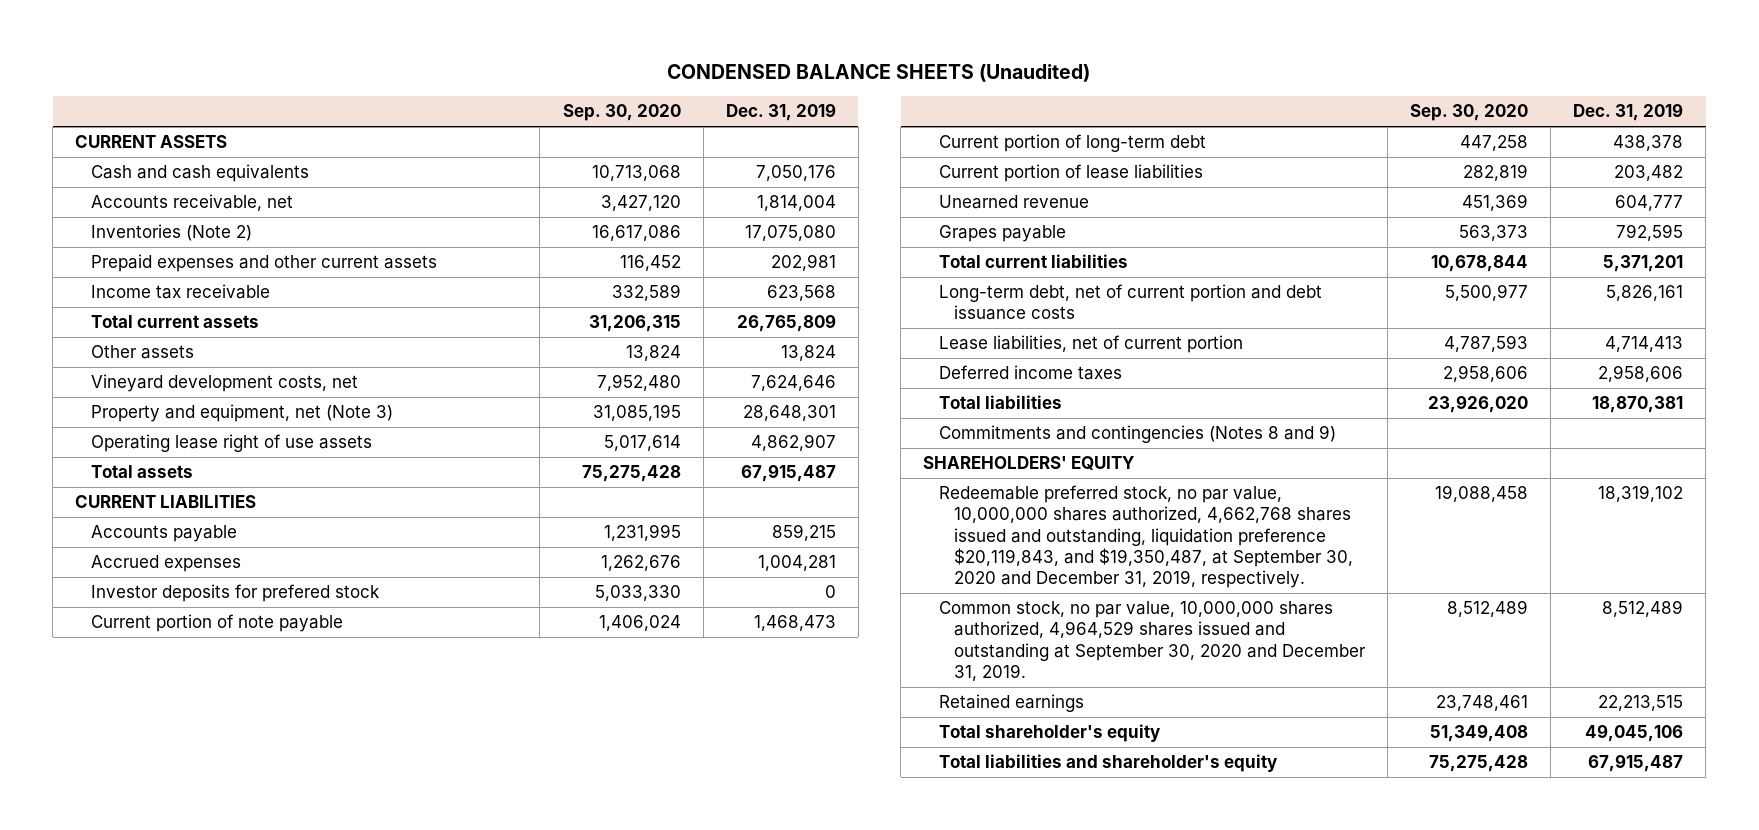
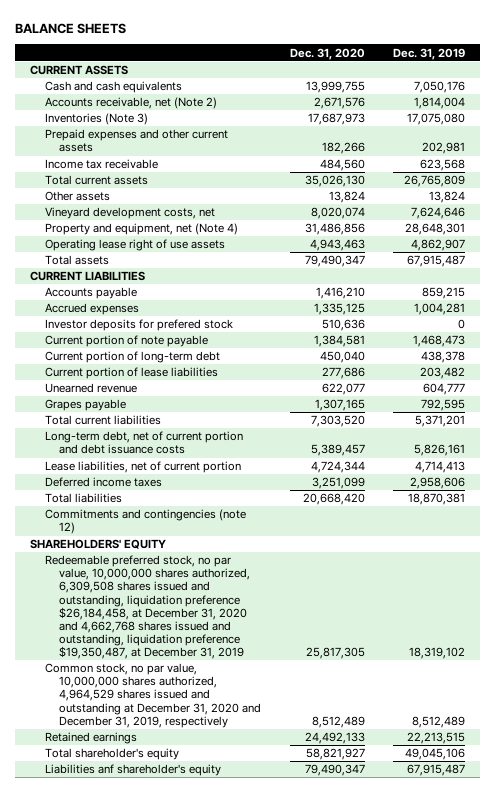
[667,64,1091,83] CONDENSED BALANCE SHEETS (Unaudited) -> [15,23,127,35] BALANCE SHEETS
[562,104,681,122] Sep. 30, 2020 -> none
none -> [289,47,365,60] Dec. 31, 2020
[90,194,293,212] Accounts receivable, net -> [44,97,217,110] Accounts receivable, net (Note 2)
[90,224,252,242] Inventories (Note 2) -> [44,113,148,126] Inventories (Note 3)
[90,404,393,423] Property and equipment, net (Note 3) -> [44,223,238,236] Property and equipment, net (Note 4)
[938,425,1336,444] Commitments and contingencies (Notes 8 and 9) -> [44,509,246,535] Commitments and contingencies (note 12)
[938,485,1354,589] Redeemable preferred stock, no par value, 10,000,000 shares authorized, 4,662,768 shares issued and outstanding, liquidation preference $20,119,843, and $19,350,487, at September 30, 2020 and December 31, 2019, respectively. -> [44,555,251,660] Redeemable preferred stock, no par value, 10,000,000 shares authorized, 6,309,508 shares issued and outstanding, liquidation preference $26,184,458, at December 31, 2020 and 4,662,768 shares issued and outstanding, liquidation preference $19,350,487, at December 31, 2019
[938,601,1367,681] Common stock, no par value, 10,000,000 shares authorized, 4,964,529 shares issued and outstanding at September 30, 2020 and December 31, 2019. -> [44,663,262,728] Common stock, no par value, 10,000,000 shares authorized, 4,964,529 shares issued and outstanding at December 31, 2020 and December 31, 2019, respectively
[938,754,1277,773] Total liabilities and shareholder's equity -> [44,764,221,777] Liabilities anf shareholder's equity

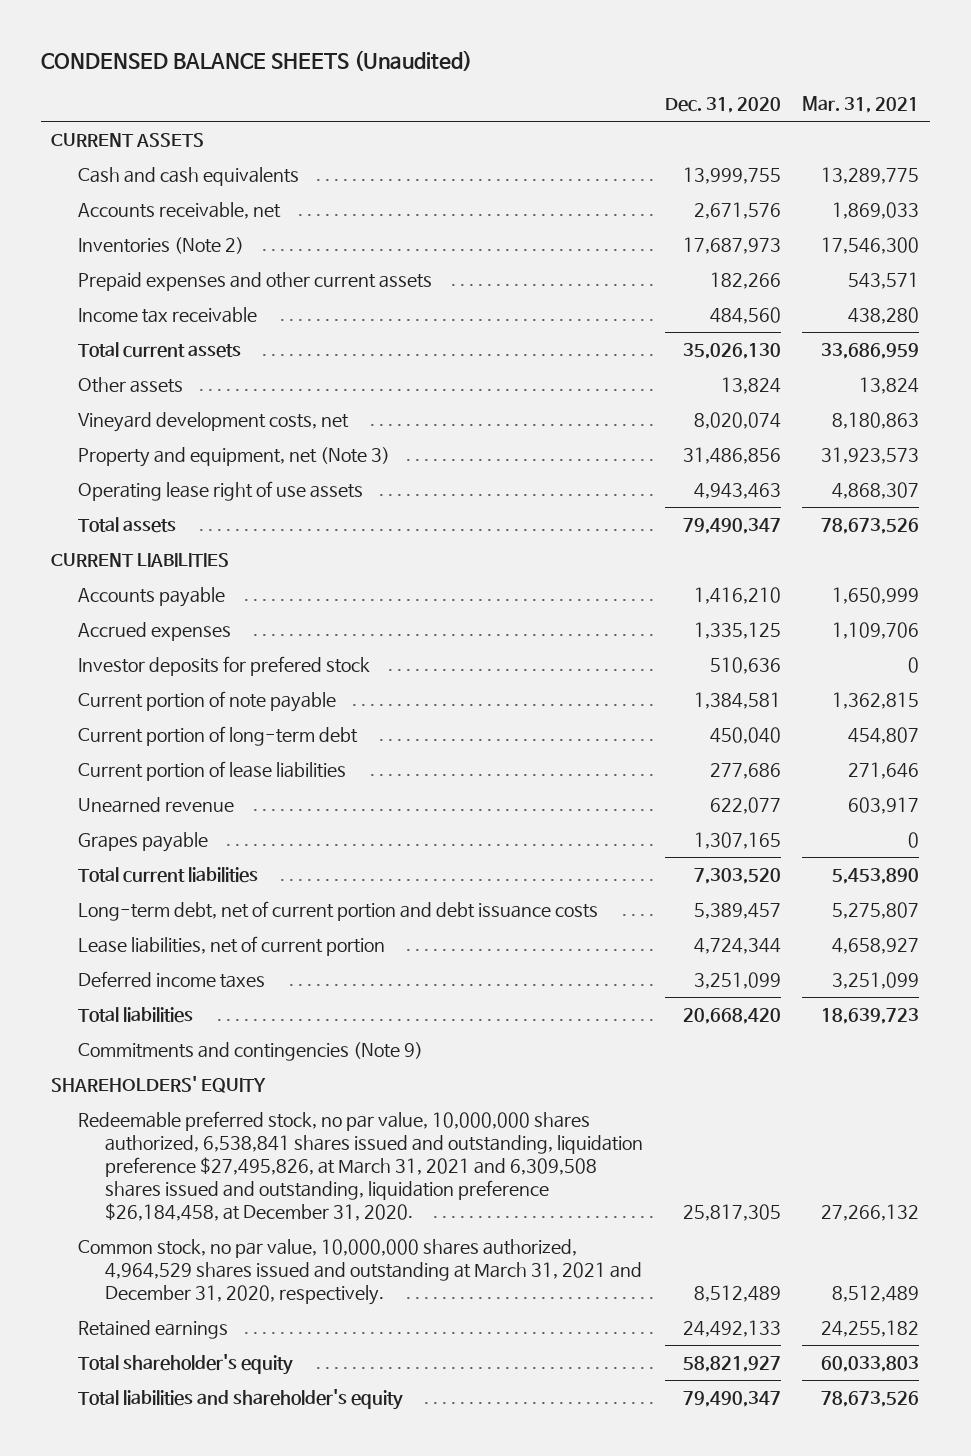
[15,23,127,35] BALANCE SHEETS -> [40,50,472,72] CONDENSED BALANCE SHEETS (Unaudited)
[393,47,466,60] Dec. 31, 2019 -> none
none -> [802,96,920,114] Mar. 31, 2021
[44,97,217,110] Accounts receivable, net (Note 2) -> [78,201,282,219] Accounts receivable, net
[44,113,148,126] Inventories (Note 3) -> [78,236,245,254] Inventories (Note 2)
[44,223,238,236] Property and equipment, net (Note 4) -> [78,446,391,467] Property and equipment, net (Note 3)
[44,509,246,535] Commitments and contingencies (note 12) -> [78,1041,424,1061] Commitments and contingencies (Note 9)
[44,555,251,660] Redeemable preferred stock, no par value, 10,000,000 shares authorized, 6,309,508 shares issued and outstanding, liquidation preference $26,184,458, at December 31, 2020 and 4,662,768 shares issued and outstanding, liquidation preference $19,350,487, at December 31, 2019 -> [78,1110,644,1222] Redeemable preferred stock, no par value, 10,000,000 shares authorized, 6,538,841 shares issued and outstanding, liquidation preference $27,495,826, at March 31, 2021 and 6,309,508 shares issued and outstanding, liquidation preference $26,184,458, at December 31, 2020.
[44,663,262,728] Common stock, no par value, 10,000,000 shares authorized, 4,964,529 shares issued and outstanding at December 31, 2020 and December 31, 2019, respectively -> [78,1238,643,1306] Common stock, no par value, 10,000,000 shares authorized, 4,964,529 shares issued and outstanding at March 31, 2021 and December 31, 2020, respectively.
[44,764,221,777] Liabilities anf shareholder's equity -> [78,1388,404,1410] Total liabilities and shareholder's equity

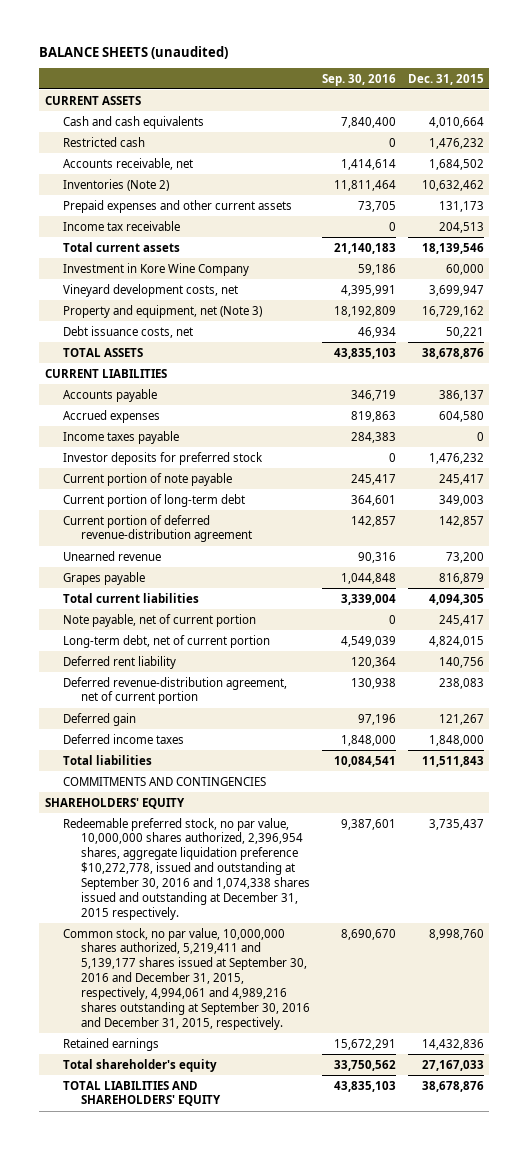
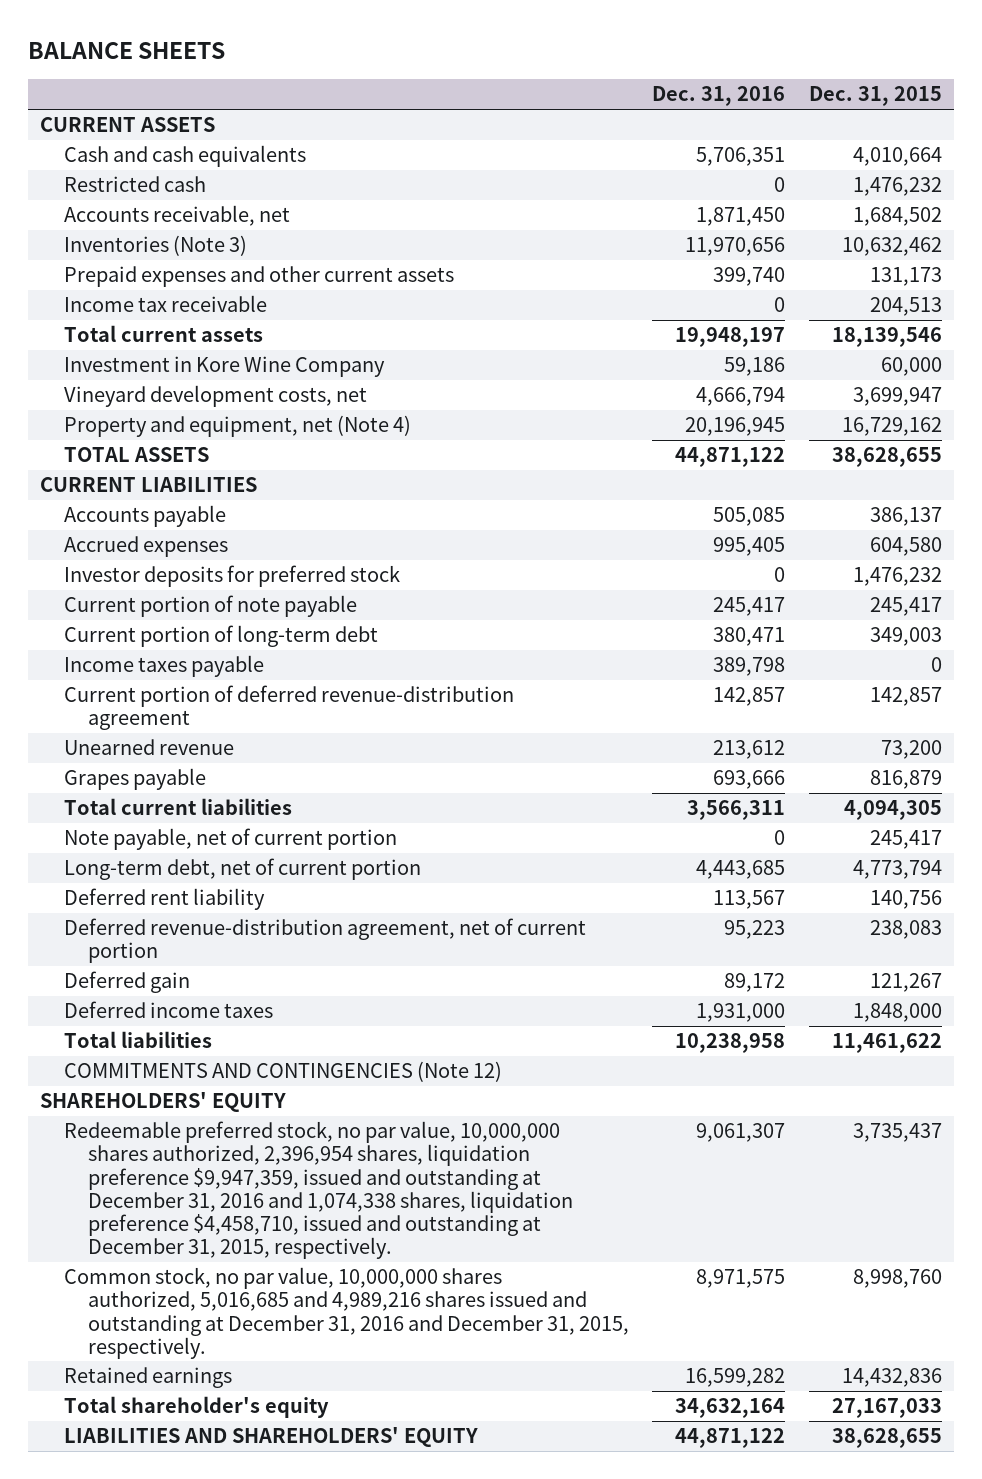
[38,45,228,59] BALANCE SHEETS (unaudited) -> [27,41,225,59] BALANCE SHEETS
[321,73,396,86] Sep. 30, 2016 -> none
none -> [652,86,786,107] Dec. 31, 2016
[62,178,169,191] Inventories (Note 2) -> [63,235,247,257] Inventories (Note 3)
[62,325,193,338] Debt issuance costs, net -> none
[62,304,262,318] Property and equipment, net (Note 3) -> [63,415,411,438] Property and equipment, net (Note 4)
[421,347,484,359] 38,678,876 -> [831,447,942,468] 38,628,655
[62,430,179,444] Income taxes payable -> [63,655,264,678] Income taxes payable
[428,635,484,647] 4,824,015 -> [852,860,942,880] 4,773,794
[421,755,484,767] 11,511,843 -> [831,1033,942,1054] 11,461,622
[62,776,266,786] COMMITMENTS AND CONTINGENCIES -> [63,1061,502,1083] COMMITMENTS AND CONTINGENCIES (Note 12)
[62,817,311,920] Redeemable preferred stock, no par value, 10,000,000 shares authorized, 2,396,954 shares, aggregate liquidation preference $10,272,778, issued and outstanding at September 30, 2016 and 1,074,338 shares issued and outstanding at December 31, 2015 respectively. -> [63,1121,573,1259] Redeemable preferred stock, no par value, 10,000,000 shares authorized, 2,396,954 shares, liquidation preference $9,947,359, issued and outstanding at December 31, 2016 and 1,074,338 shares, liquidation preference $4,458,710, issued and outstanding at December 31, 2015, respectively.
[62,927,311,1030] Common stock, no par value, 10,000,000 shares authorized, 5,219,411 and 5,139,177 shares issued at September 30, 2016 and December 31, 2015, respectively, 4,994,061 and 4,989,216 shares outstanding at September 30, 2016 and December 31, 2015, respectively. -> [63,1267,629,1359] Common stock, no par value, 10,000,000 shares authorized, 5,016,685 and 4,989,216 shares issued and outstanding at December 31, 2016 and December 31, 2015, respectively.
[62,1080,222,1107] TOTAL LIABILITIES AND SHAREHOLDERS' EQUITY -> [63,1427,478,1448] LIABILITIES AND SHAREHOLDERS' EQUITY
[421,1080,484,1092] 38,678,876 -> [831,1428,942,1449] 38,628,655

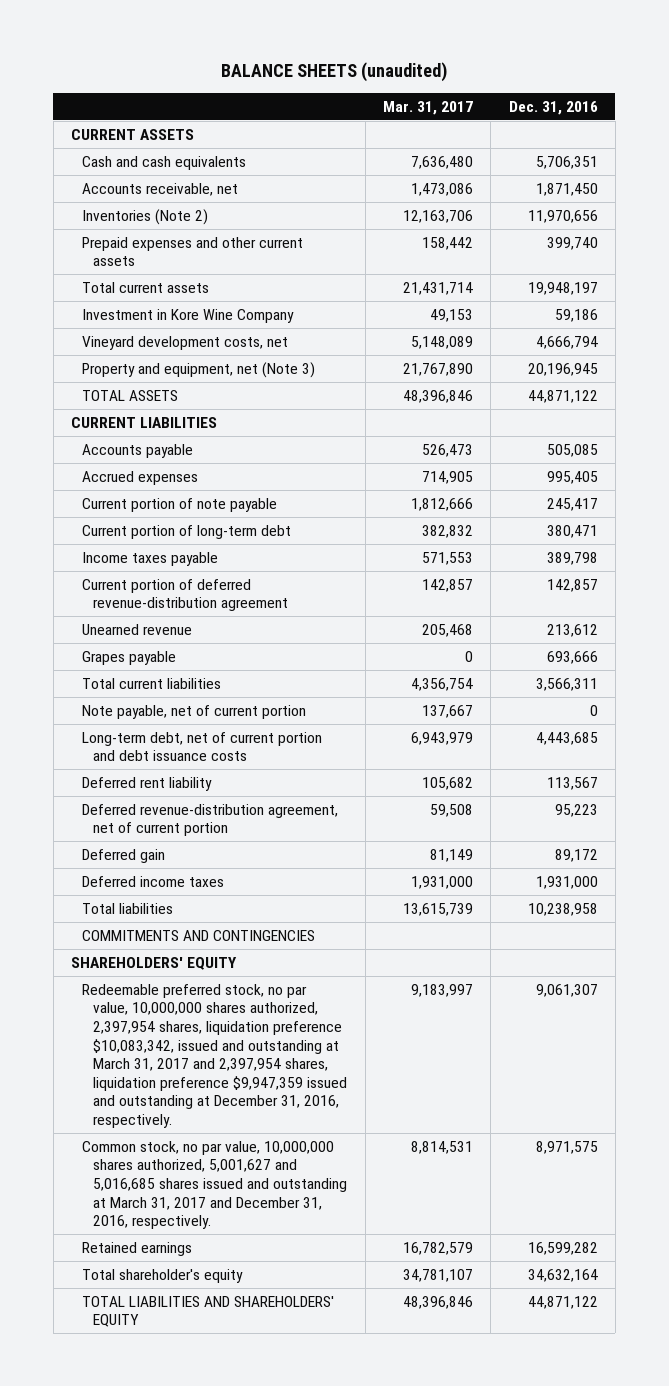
[27,41,225,59] BALANCE SHEETS -> [221,62,448,83] BALANCE SHEETS (unaudited)
[808,86,942,107] Dec. 31, 2015 -> none
none -> [383,100,474,115] Mar. 31, 2017
[63,176,206,193] Restricted cash -> none
[63,235,247,257] Inventories (Note 3) -> [82,208,209,225] Inventories (Note 2)
[63,295,267,313] Income tax receivable -> none
[63,415,411,438] Property and equipment, net (Note 4) -> [82,361,316,378] Property and equipment, net (Note 3)
[63,565,400,588] Investor deposits for preferred stock -> none
[63,858,421,881] Long-term debt, net of current portion -> [82,731,323,762] Long-term debt, net of current portion and debt issuance costs
[63,1061,502,1083] COMMITMENTS AND CONTINGENCIES (Note 12) -> [82,929,316,941] COMMITMENTS AND CONTINGENCIES
[63,1121,573,1259] Redeemable preferred stock, no par value, 10,000,000 shares authorized, 2,396,954 shares, liquidation preference $9,947,359, issued and outstanding at December 31, 2016 and 1,074,338 shares, liquidation preference $4,458,710, issued and outstanding at December 31, 2015, respectively. -> [82,983,348,1129] Redeemable preferred stock, no par value, 10,000,000 shares authorized, 2,397,954 shares, liquidation preference $10,083,342, issued and outstanding at March 31, 2017 and 2,397,954 shares, liquidation preference $9,947,359 issued and outstanding at December 31, 2016, respectively.
[63,1267,629,1359] Common stock, no par value, 10,000,000 shares authorized, 5,016,685 and 4,989,216 shares issued and outstanding at December 31, 2016 and December 31, 2015, respectively. -> [82,1140,348,1230] Common stock, no par value, 10,000,000 shares authorized, 5,001,627 and 5,016,685 shares issued and outstanding at March 31, 2017 and December 31, 2016, respectively.
[63,1427,478,1448] LIABILITIES AND SHAREHOLDERS' EQUITY -> [82,1295,335,1328] TOTAL LIABILITIES AND SHAREHOLDERS' EQUITY

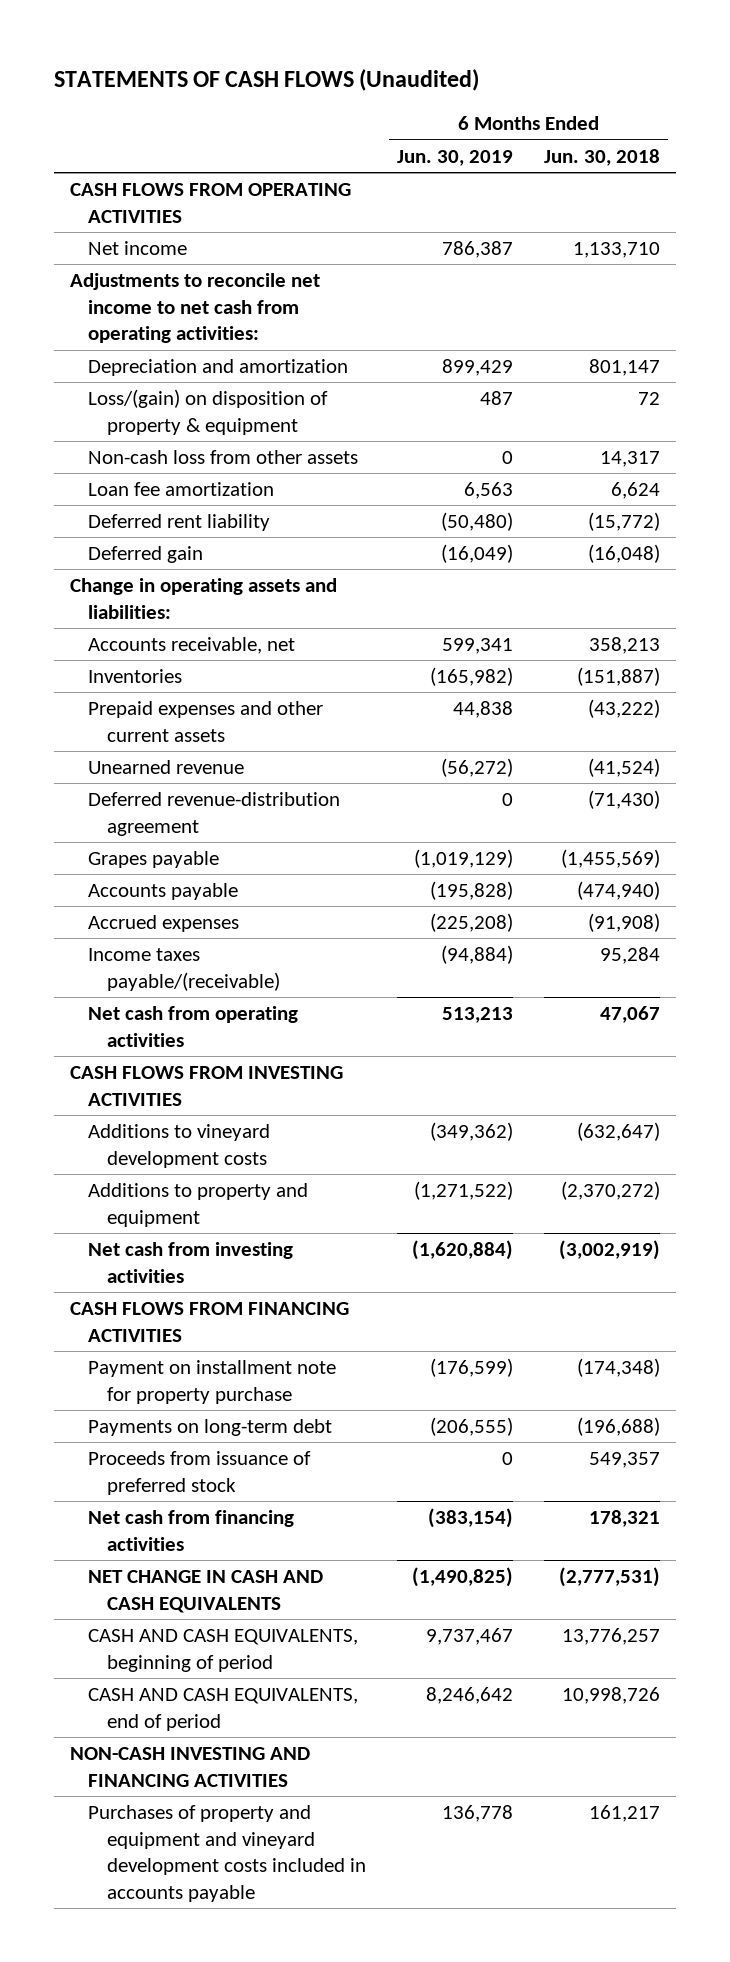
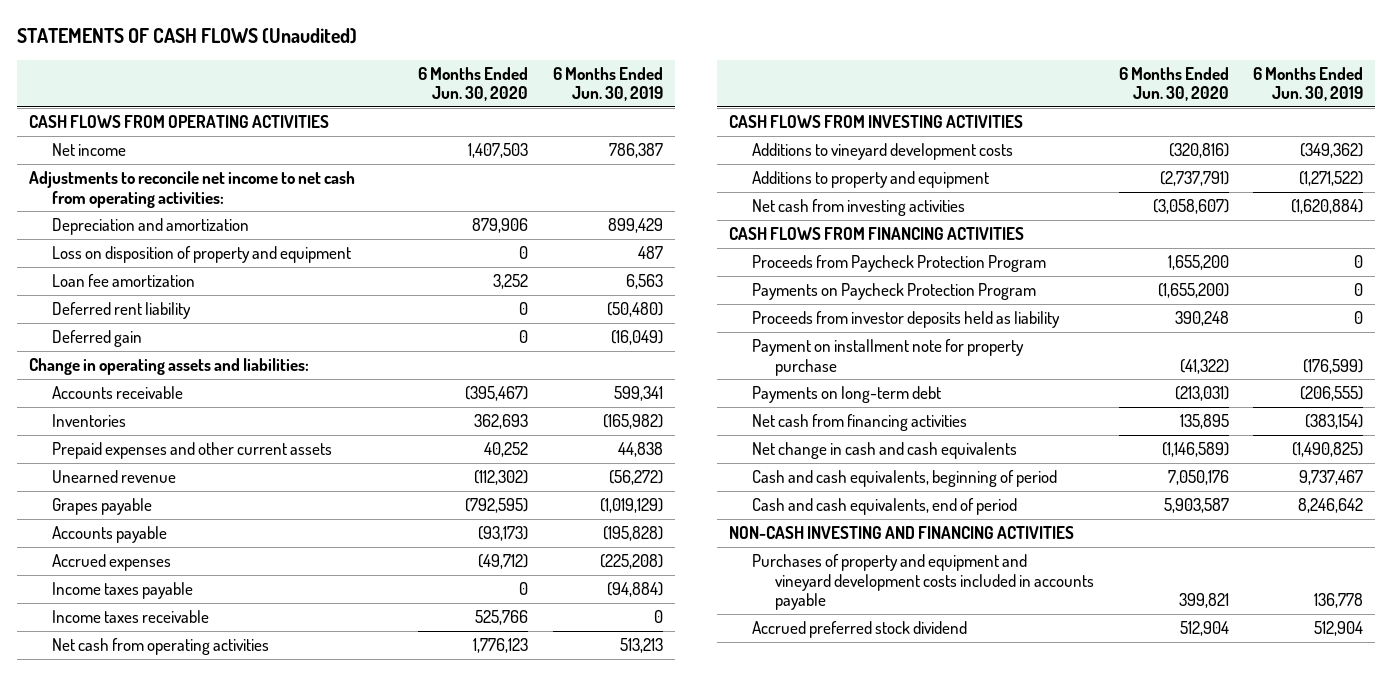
[544,148,661,166] Jun. 30, 2018 -> none
none -> [418,66,529,102] 6 Months Ended Jun. 30, 2020
[88,450,359,465] Non-cash loss from other assets -> none
[88,389,329,435] Loss/(gain) on disposition of property & equipment -> [51,245,351,263] Loss on disposition of property and equipment
[88,637,296,655] Accounts receivable, net -> [51,385,183,399] Accounts receivable
[88,792,341,836] Deferred revenue-distribution agreement -> none
[88,948,281,991] Income taxes payable/(receivable) -> [51,581,193,599] Income taxes payable
none -> [51,609,209,623] Income taxes receivable
none -> [752,254,1047,272] Proceeds from Paycheck Protection Program
none -> [752,282,1037,300] Payments on Paycheck Protection Program
none -> [752,310,1061,328] Proceeds from investor deposits held as liability
[88,1451,312,1495] Proceeds from issuance of preferred stock -> none
[88,1570,324,1613] NET CHANGE IN CASH AND CASH EQUIVALENTS -> [752,441,1018,459] Net change in cash and cash equivalents
[88,1629,359,1672] CASH AND CASH EQUIVALENTS, beginning of period -> [752,469,1058,487] Cash and cash equivalents, beginning of period
[88,1688,359,1731] CASH AND CASH EQUIVALENTS, end of period -> [752,497,1018,515] Cash and cash equivalents, end of period
none -> [752,620,968,638] Accrued preferred stock dividend

